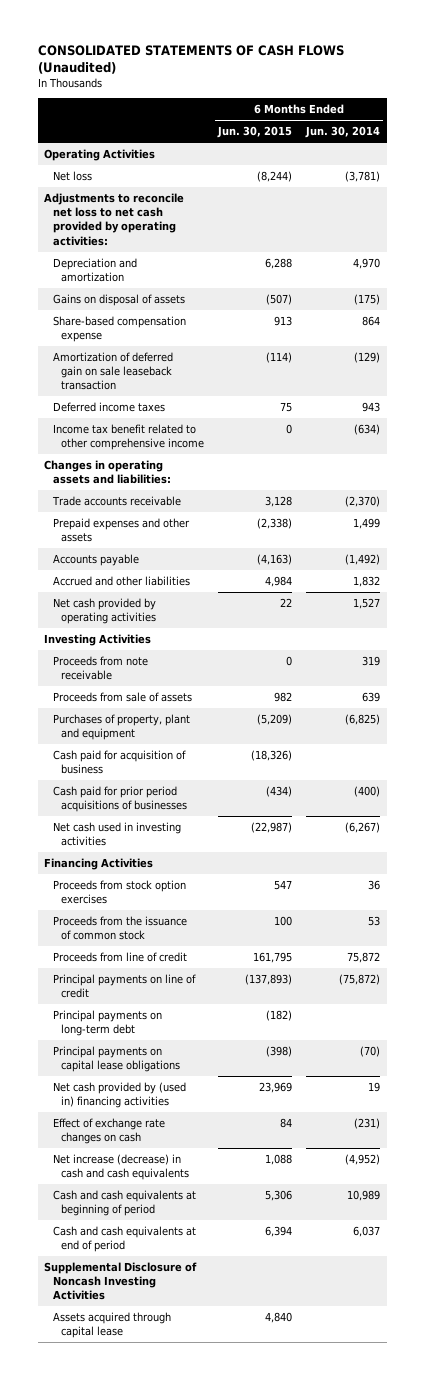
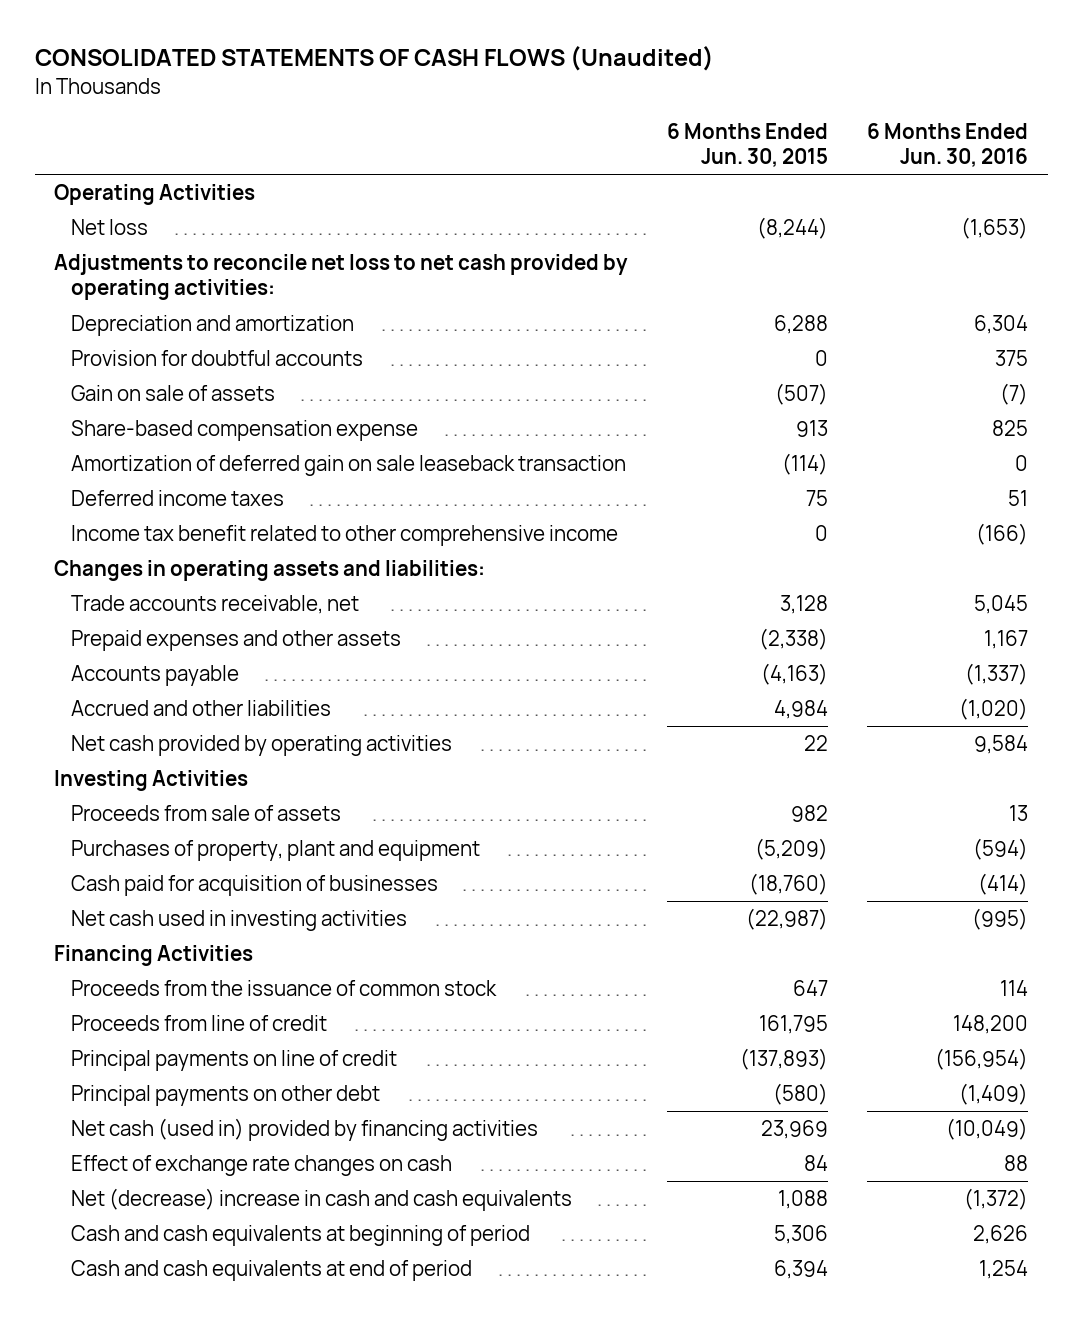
[304,126,380,139] Jun. 30, 2014 -> none
none -> [866,122,1028,168] 6 Months Ended Jun. 30, 2016
none -> [70,350,363,367] Provision for doubtful accounts
[52,294,185,307] Gains on disposal of assets -> [70,385,275,402] Gain on sale of assets
[51,496,181,507] Trade accounts receivable -> [70,595,359,615] Trade accounts receivable, net
[52,656,148,681] Proceeds from note receivable -> none
[52,786,188,813] Cash paid for prior period acquisitions of businesses -> none
[52,750,186,775] Cash paid for acquisition of business -> [70,875,438,897] Cash paid for acquisition of businesses
[251,750,293,762] (18,326) -> [748,873,828,896] (18,760)
[52,880,186,905] Proceeds from stock option exercises -> none
[274,916,293,927] 100 -> [792,980,828,997] 647
[52,1046,181,1073] Principal payments on capital lease obligations -> none
[52,1010,162,1037] Principal payments on long-term debt -> [70,1085,380,1107] Principal payments on other debt
[266,1010,293,1022] (182) -> [772,1083,828,1106] (580)
[52,1082,186,1109] Net cash provided by (used in) financing activities -> [70,1118,538,1142] Net cash (used in) provided by financing activities
[52,1154,190,1181] Net increase (decrease) in cash and cash equivalents -> [70,1188,572,1212] Net (decrease) increase in cash and cash equivalents
[44,1262,198,1301] Supplemental Disclosure of Noncash Investing Activities -> none
[52,1312,171,1339] Assets acquired through capital lease -> none

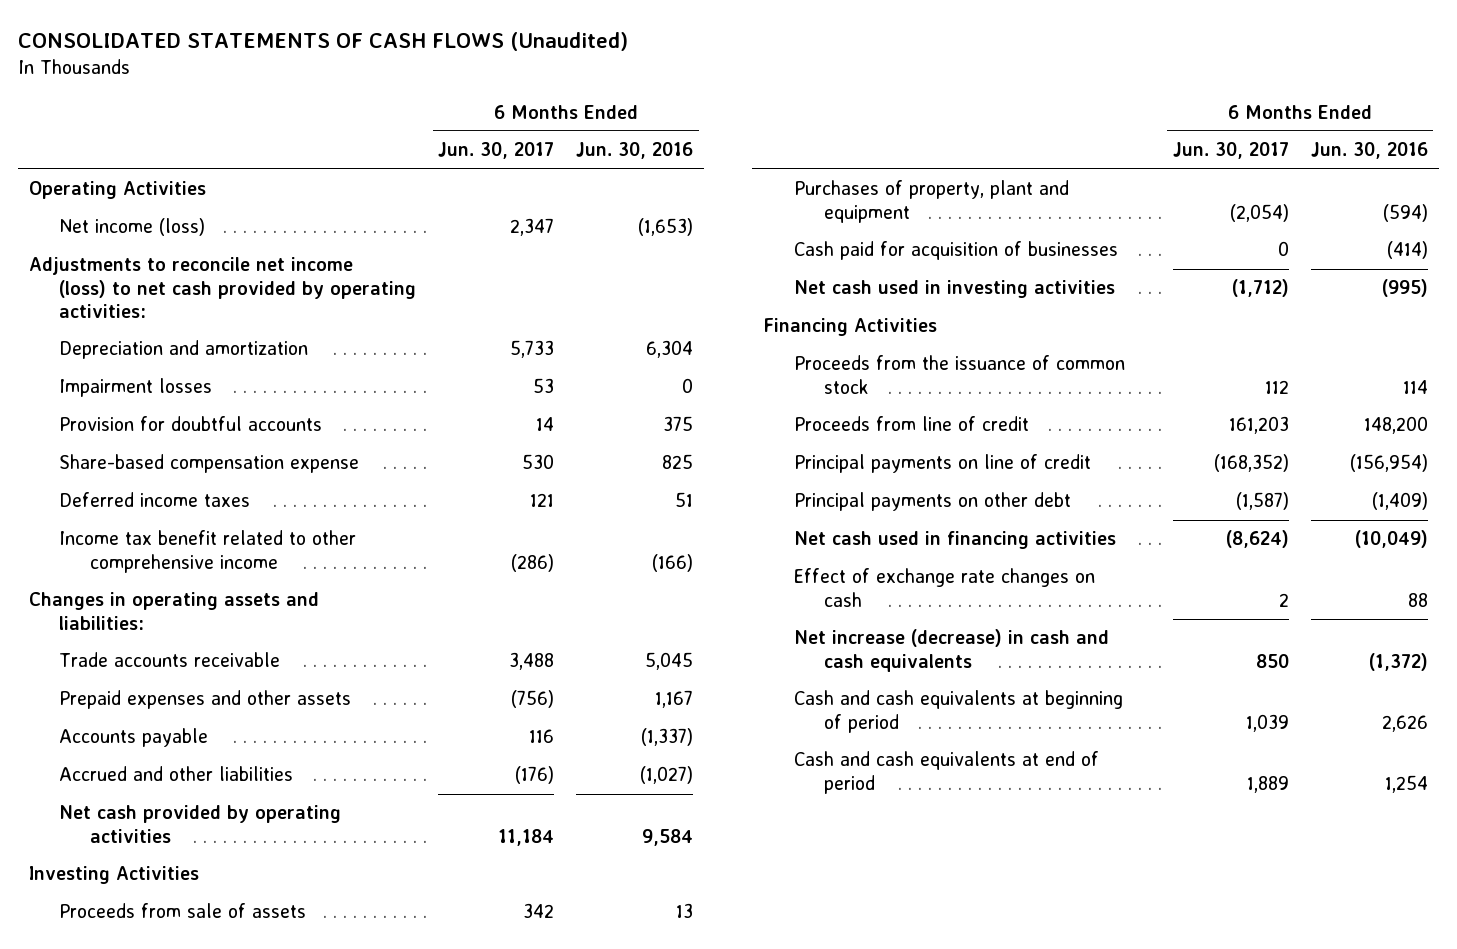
[666,122,828,168] 6 Months Ended Jun. 30, 2015 -> none
none -> [438,142,555,160] Jun. 30, 2017
[70,219,148,236] Net loss -> [59,218,206,237] Net income (loss)
[54,254,629,301] Adjustments to reconcile net loss to net cash provided by operating activities: -> [28,257,417,318] Adjustments to reconcile net income (loss) to net cash provided by operating activities:
none -> [59,378,213,398] Impairment losses
[70,385,275,402] Gain on sale of assets -> none
[70,455,626,477] Amortization of deferred gain on sale leaseback transaction -> none
[70,595,359,615] Trade accounts receivable, net -> [59,652,281,668] Trade accounts receivable
[958,698,1028,721] (1,020) -> [640,766,694,785] (1,027)
[70,1118,538,1142] Net cash (used in) provided by financing activities -> [793,531,1116,550] Net cash used in financing activities
[70,1188,572,1212] Net (decrease) increase in cash and cash equivalents -> [793,629,1109,672] Net increase (decrease) in cash and cash equivalents

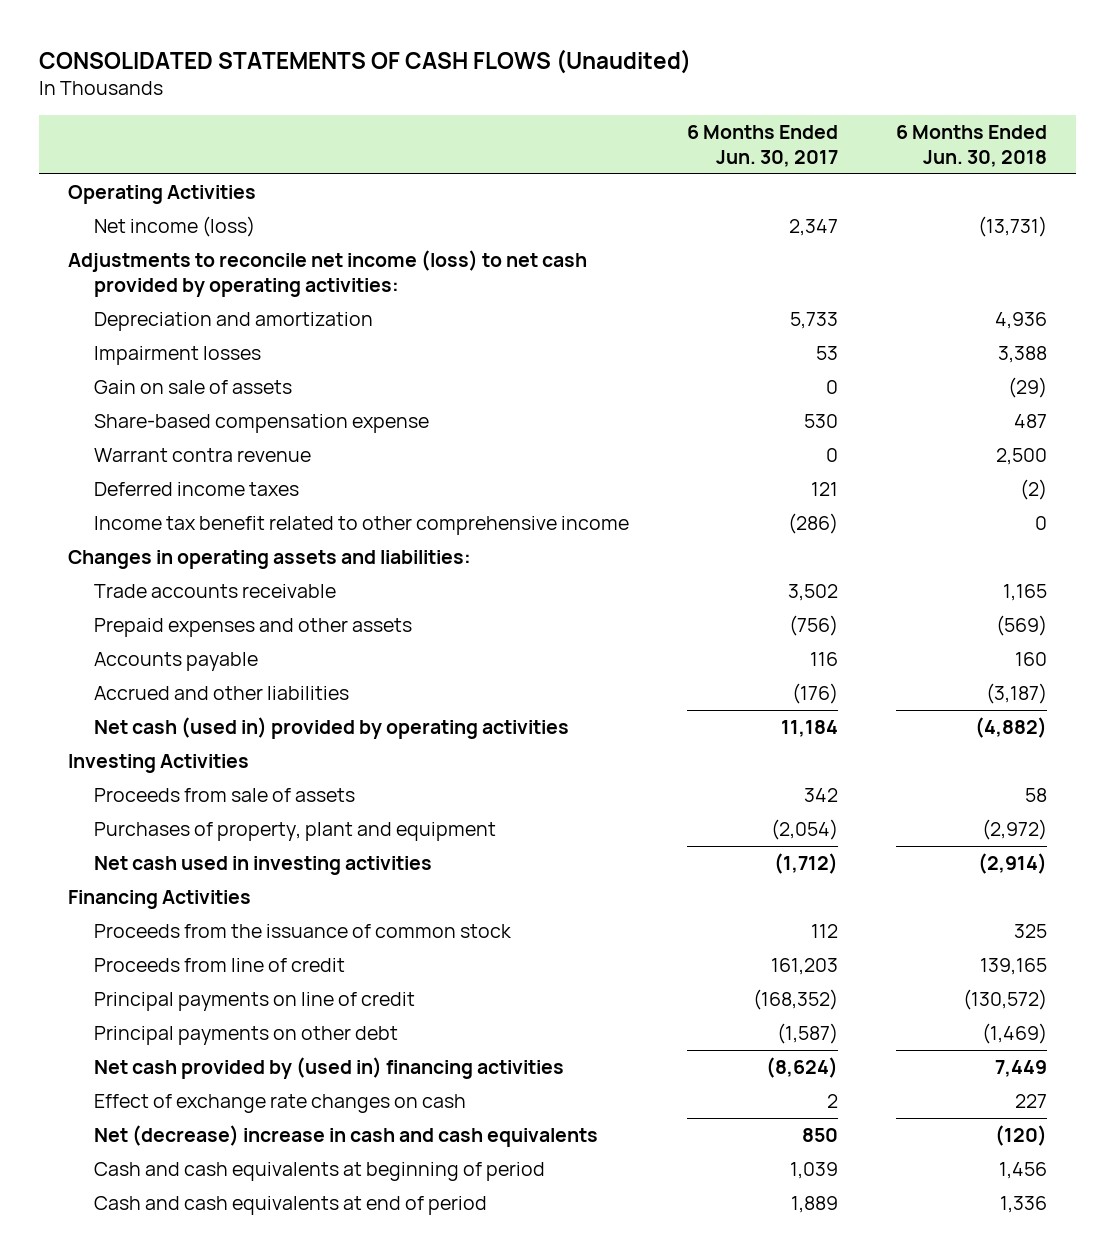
[576,142,694,160] Jun. 30, 2016 -> none
none -> [895,125,1047,167] 6 Months Ended Jun. 30, 2018
[59,416,323,432] Provision for doubtful accounts -> none
none -> [93,380,292,395] Gain on sale of assets
none -> [93,448,311,463] Warrant contra revenue
[509,652,555,671] 3,488 -> [787,584,838,602] 3,502
[59,805,342,843] Net cash provided by operating activities -> [93,717,569,740] Net cash (used in) provided by operating activities
[793,241,1118,261] Cash paid for acquisition of businesses -> none
[793,531,1116,550] Net cash used in financing activities -> [93,1057,564,1080] Net cash provided by (used in) financing activities
[793,629,1109,672] Net increase (decrease) in cash and cash equivalents -> [93,1125,598,1148] Net (decrease) increase in cash and cash equivalents

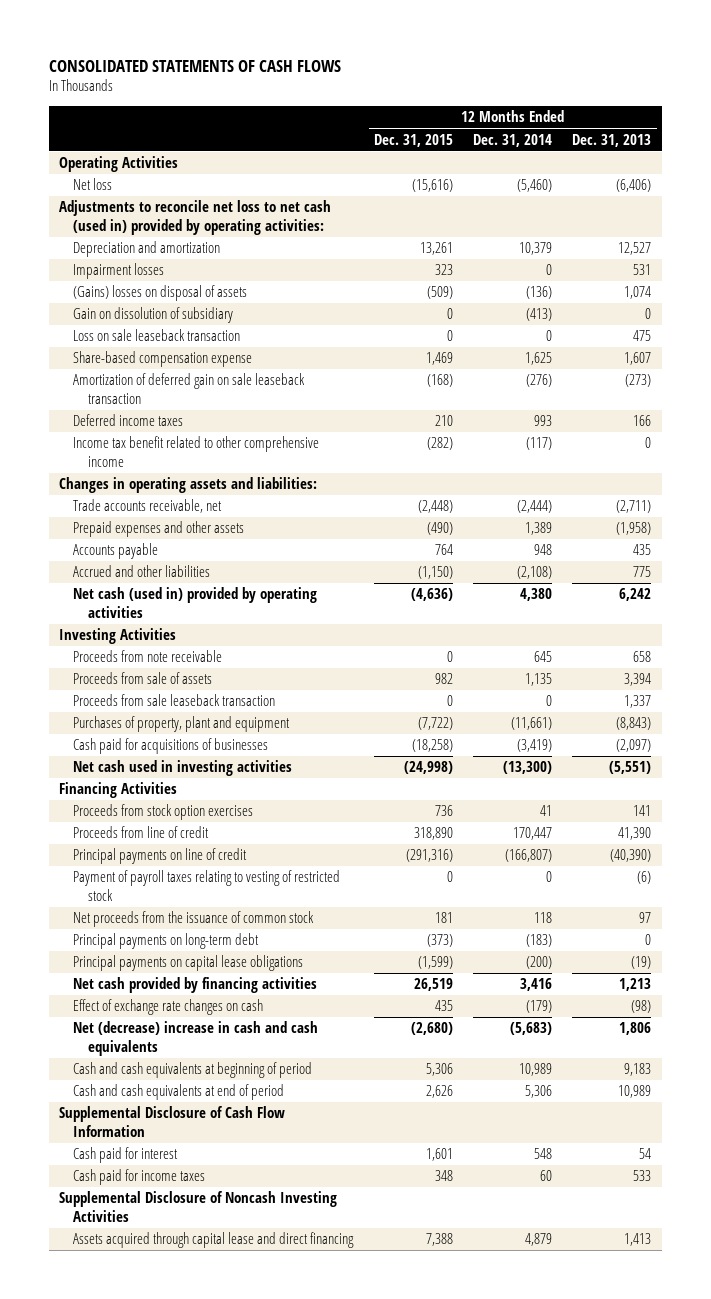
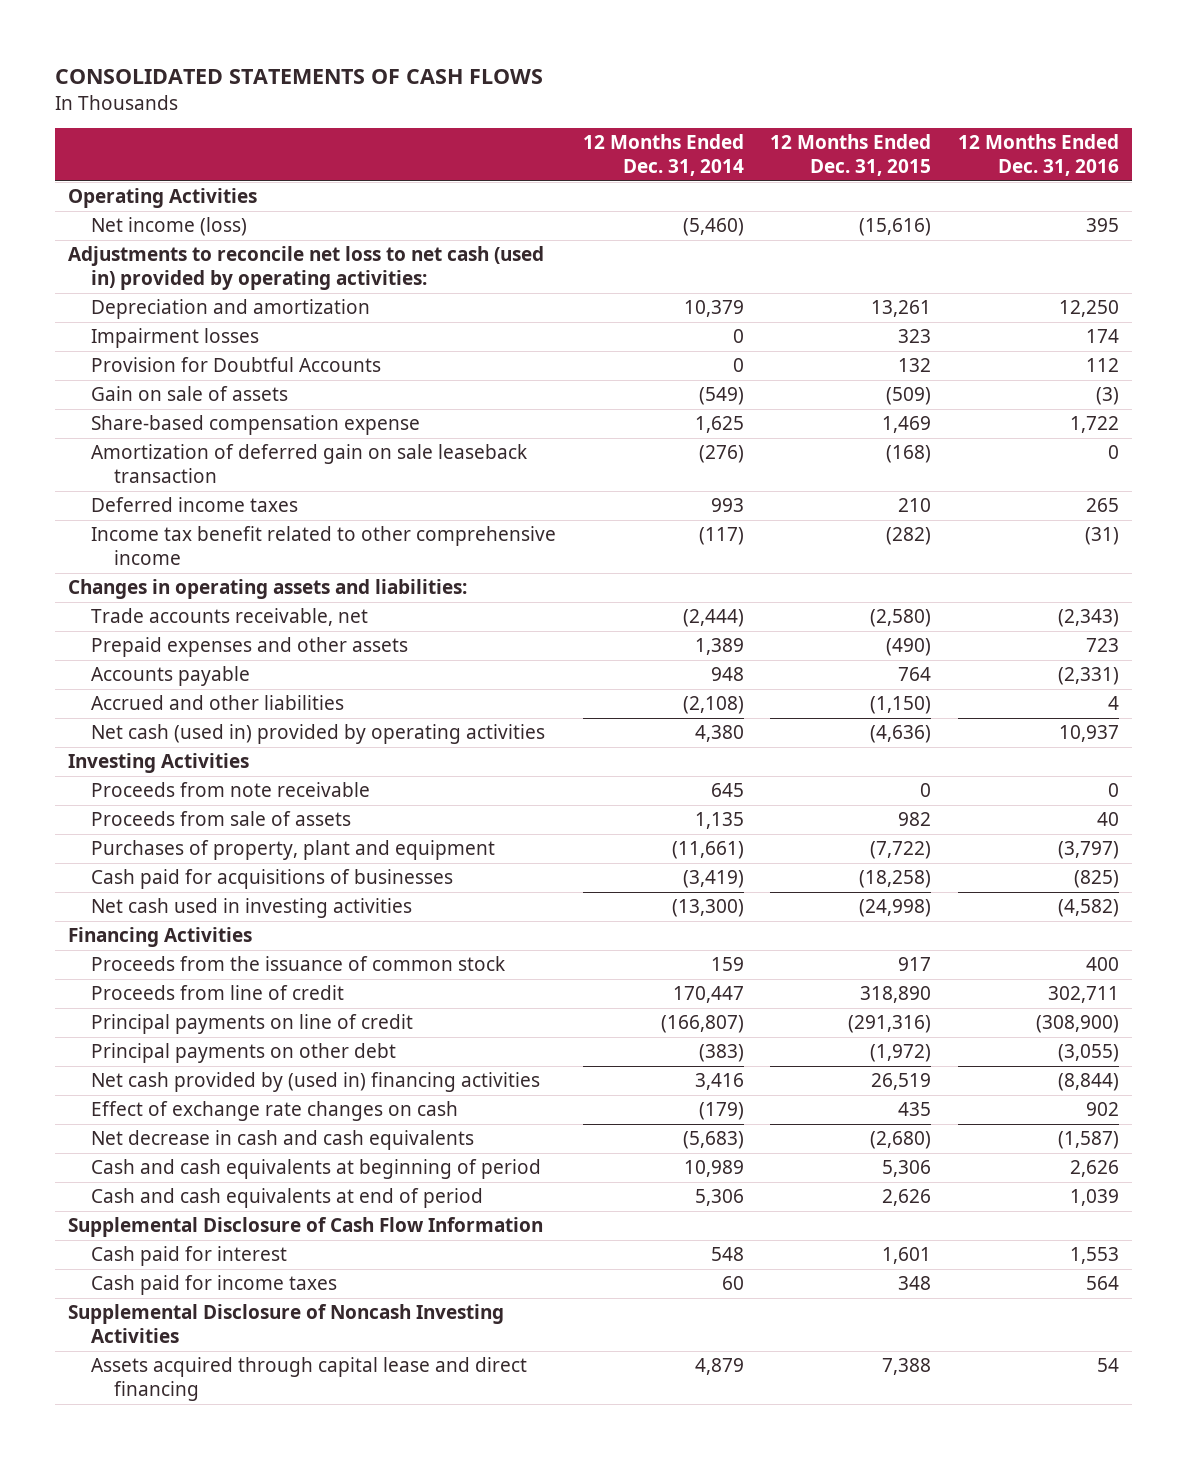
[572,133,652,147] Dec. 31, 2013 -> none
none -> [958,134,1120,177] 12 Months Ended Dec. 31, 2016
[73,178,113,191] Net loss -> [91,217,248,237] Net income (loss)
[73,307,234,324] Gain on dissolution of subsidiary -> none
[73,329,241,342] Loss on sale leaseback transaction -> none
none -> [91,357,382,373] Provision for Doubtful Accounts
[73,285,248,302] (Gains) losses on disposal of assets -> [91,386,289,402] Gain on sale of assets
[526,286,553,300] (136) -> [698,387,744,406] (549)
[417,500,453,514] (2,448) -> [870,609,932,628] (2,580)
[73,694,276,707] Proceeds from sale leaseback transaction -> none
[73,804,254,821] Proceeds from stock option exercises -> none
none -> [91,956,506,972] Proceeds from the issuance of common stock
[73,870,341,902] Payment of payroll taxes relating to vesting of restricted stock -> none
[73,911,315,928] Net proceeds from the issuance of common stock -> none
[73,933,260,950] Principal payments on long-term debt -> none
[73,955,304,972] Principal payments on capital lease obligations -> [91,1043,397,1064] Principal payments on other debt
[417,956,453,970] (1,599) -> [870,1044,932,1063] (1,972)
[526,956,553,970] (200) -> [698,1044,744,1063] (383)
[73,977,318,994] Net cash provided by financing activities -> [91,1072,541,1093] Net cash provided by (used in) financing activities
[73,1021,319,1057] Net (decrease) increase in cash and cash equivalents -> [91,1130,475,1151] Net decrease in cash and cash equivalents

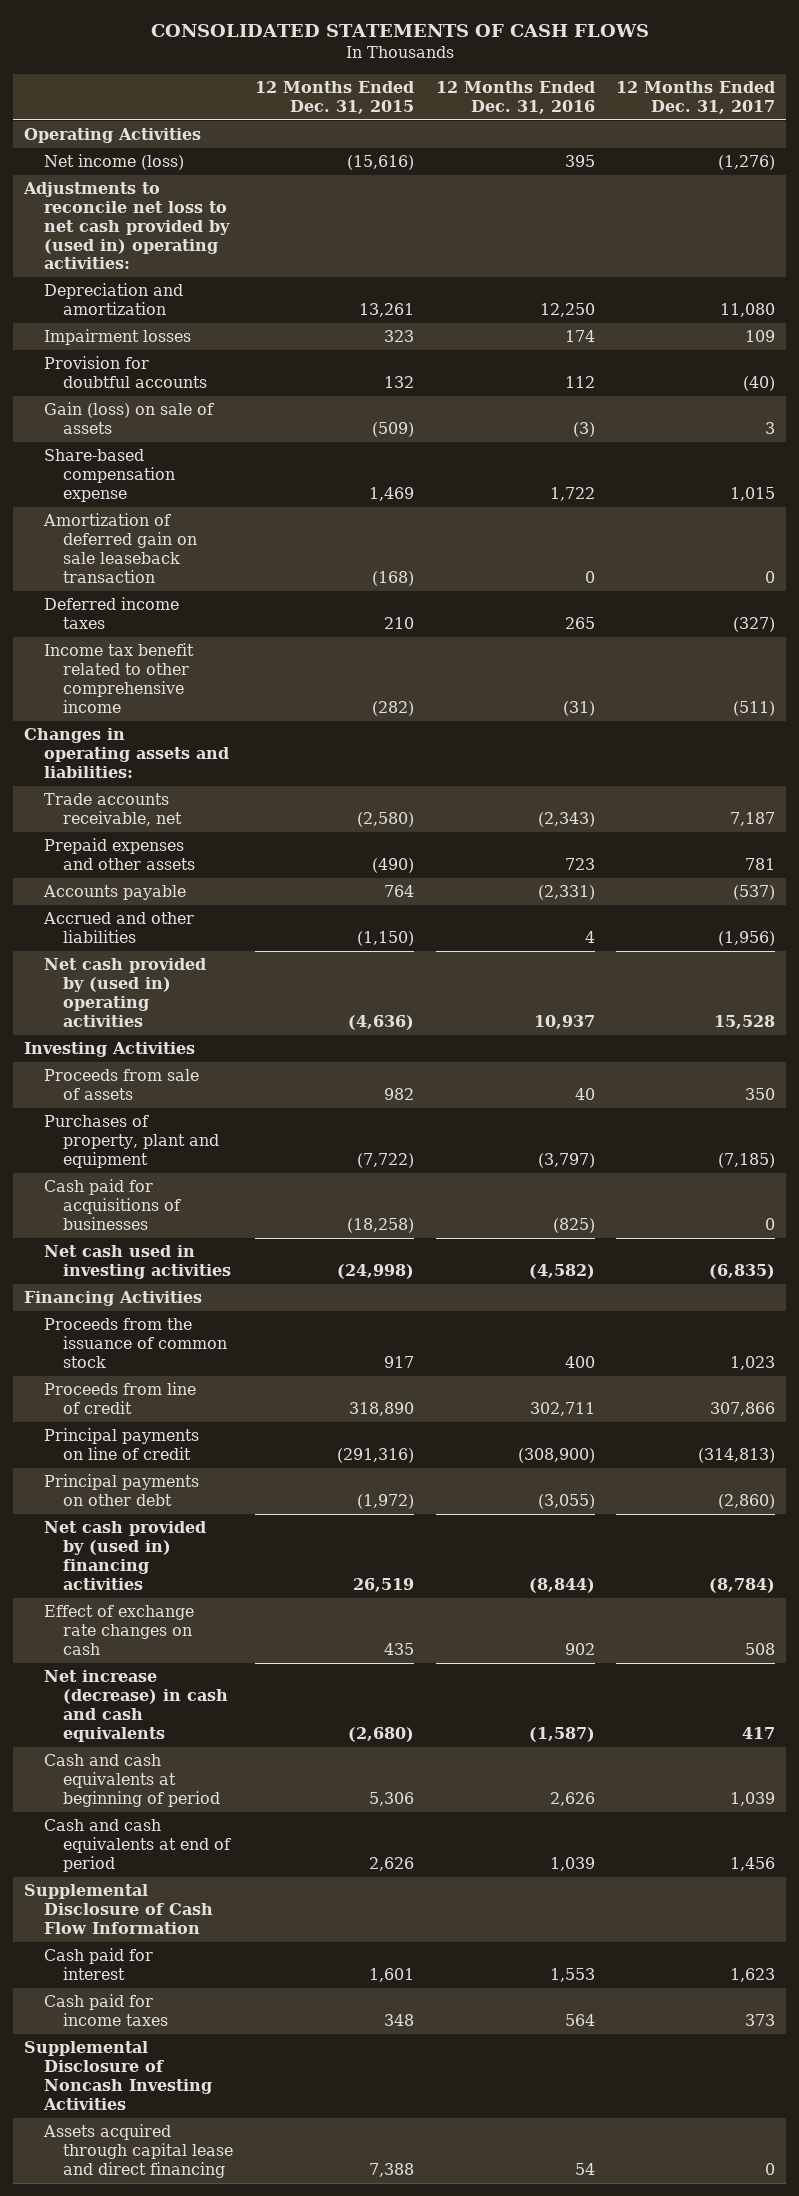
[582,134,744,177] 12 Months Ended Dec. 31, 2014 -> none
none -> [616,80,776,114] 12 Months Ended Dec. 31, 2017
[68,246,545,290] Adjustments to reconcile net loss to net cash (used in) provided by operating activities: -> [22,182,230,270] Adjustments to reconcile net loss to net cash provided by (used in) operating activities:
[91,357,382,373] Provision for Doubtful Accounts -> [43,356,208,389] Provision for doubtful accounts
[91,386,289,402] Gain on sale of assets -> [43,402,214,435] Gain (loss) on sale of assets
[91,724,546,745] Net cash (used in) provided by operating activities -> [43,958,206,1027] Net cash provided by (used in) operating activities
[91,782,371,798] Proceeds from note receivable -> none
[91,1130,475,1151] Net decrease in cash and cash equivalents -> [43,1670,229,1742] Net increase (decrease) in cash and cash equivalents

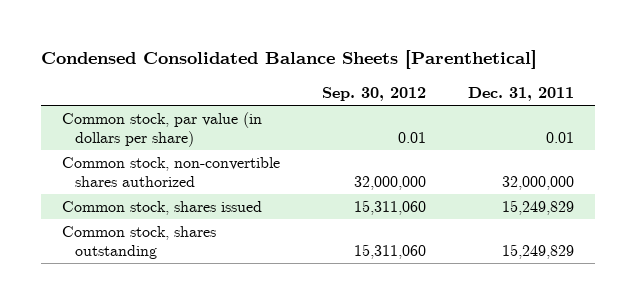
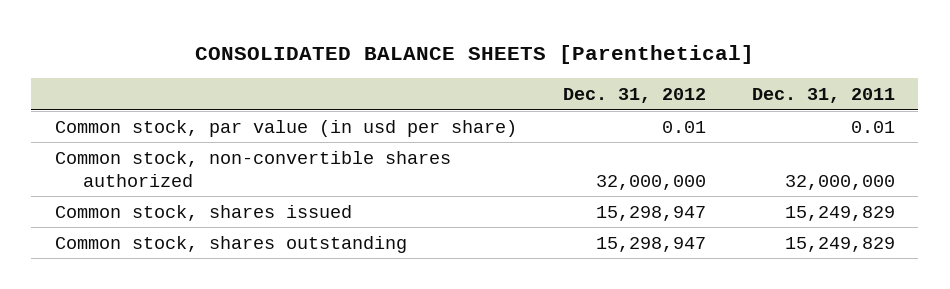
[40,50,537,70] Condensed Consolidated Balance Sheets [Parenthetical] -> [194,45,754,65] CONSOLIDATED BALANCE SHEETS [Parenthetical]
[321,86,426,101] Sep. 30, 2012 -> none
none -> [562,88,706,104] Dec. 31, 2012
[61,112,262,147] Common stock, par value (in dollars per share) -> [54,119,517,137] Common stock, par value (in usd per share)

